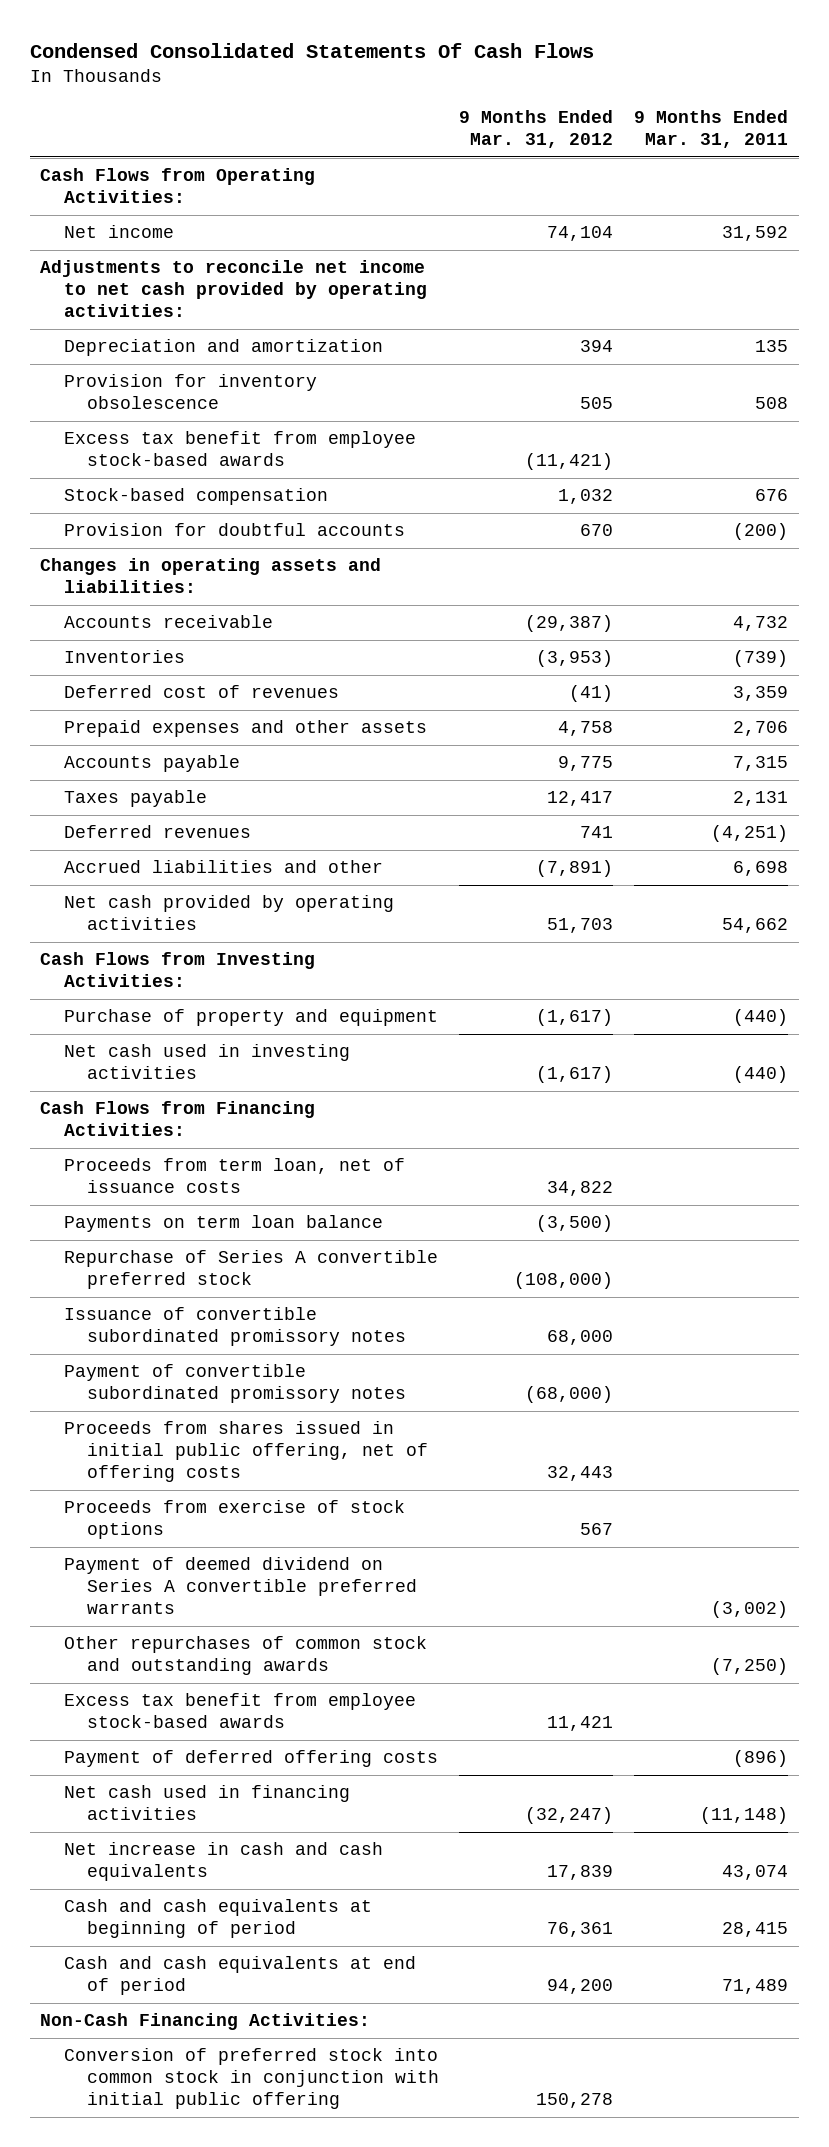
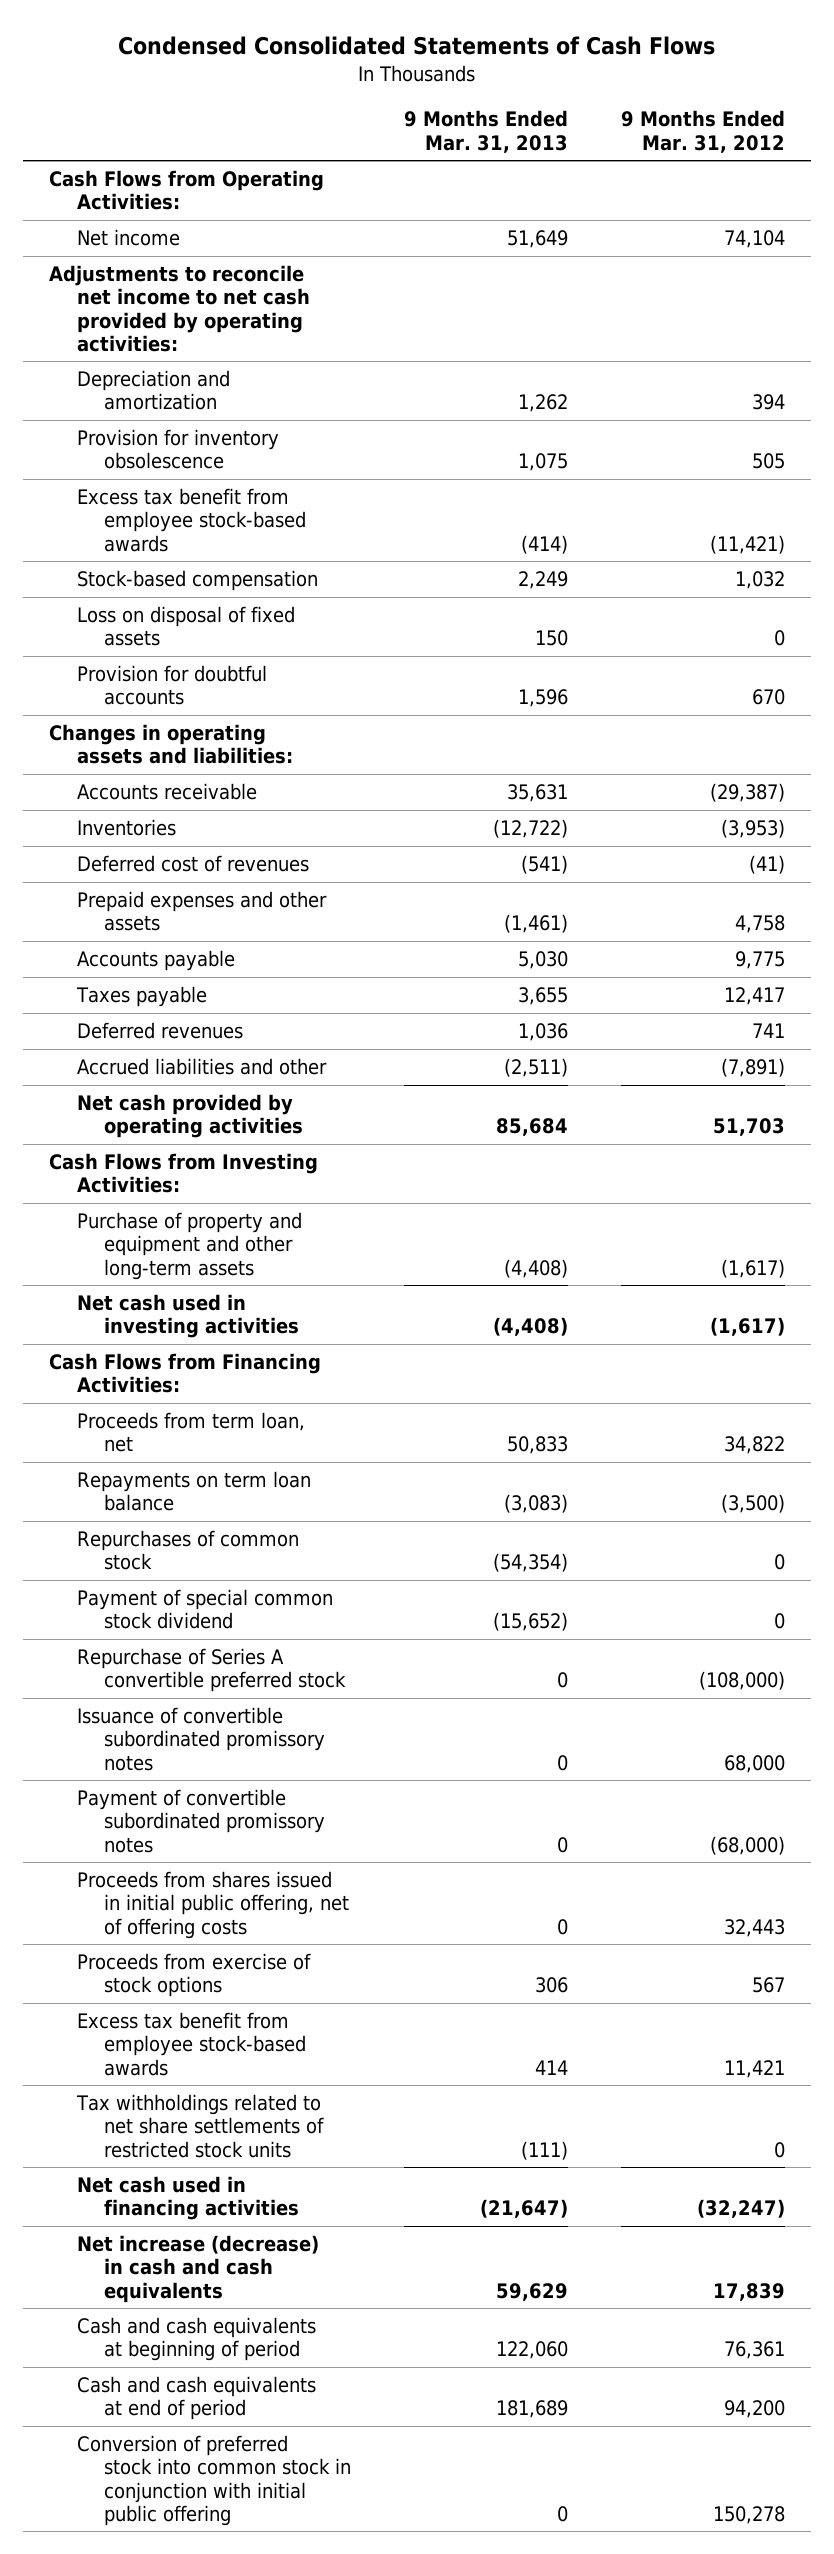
[30,42,595,58] Condensed Consolidated Statements Of Cash Flows -> [118,36,716,56] Condensed Consolidated Statements of Cash Flows
[634,110,789,149] 9 Months Ended Mar. 31, 2011 -> none
none -> [403,110,568,153] 9 Months Ended Mar. 31, 2013
none -> [76,606,295,647] Loss on disposal of fixed assets
[63,1009,438,1027] Purchase of property and equipment -> [76,1212,302,1280] Purchase of property and equipment and other long-term assets
[63,1158,405,1194] Proceeds from term loan, net of issuance costs -> [76,1412,305,1453] Proceeds from term loan, net
[63,1215,383,1233] Payments on term loan balance -> [76,1471,311,1512] Repayments on term loan balance
none -> [76,1530,299,1571] Repurchases of common stock
none -> [76,1589,333,1630] Payment of special common stock dividend
[63,1557,417,1615] Payment of deemed dividend on Series A convertible preferred warrants -> none
[63,1636,427,1676] Other repurchases of common stock and outstanding awards -> none
[63,1750,438,1768] Payment of deferred offering costs -> none
none -> [75,2094,325,2158] Tax withholdings related to net share settlements of restricted stock units
[63,1842,383,1882] Net increase in cash and cash equivalents -> [76,2235,319,2303] Net increase (decrease) in cash and cash equivalents
[40,2013,371,2031] Non-Cash Financing Activities: -> none

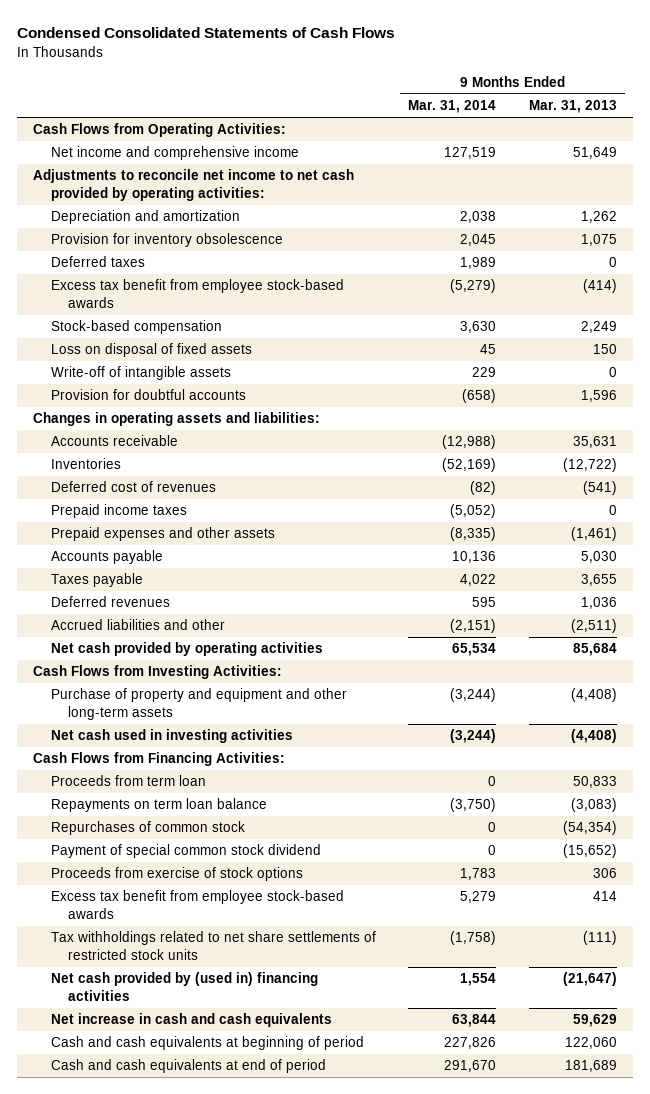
[620,110,785,153] 9 Months Ended Mar. 31, 2012 -> none
none -> [408,100,497,114] Mar. 31, 2014
[76,229,180,247] Net income -> [50,146,299,161] Net income and comprehensive income
none -> [50,256,145,268] Deferred taxes
none -> [50,366,231,381] Write-off of intangible assets
none -> [50,504,187,519] Prepaid income taxes
[76,1412,305,1453] Proceeds from term loan, net -> [50,775,206,787] Proceeds from term loan
[76,1648,347,1693] Repurchase of Series A convertible preferred stock -> none
[76,1707,326,1771] Issuance of convertible subordinated promissory notes -> none
[76,1789,326,1853] Payment of convertible subordinated promissory notes -> none
[76,1871,350,1939] Proceeds from shares issued in initial public offering, net of offering costs -> none
[76,2176,300,2221] Net cash used in financing activities -> [50,972,318,1002] Net cash provided by (used in) financing activities
[76,2235,319,2303] Net increase (decrease) in cash and cash equivalents -> [50,1013,332,1028] Net increase in cash and cash equivalents
[76,2435,352,2526] Conversion of preferred stock into common stock in conjunction with initial public offering -> none

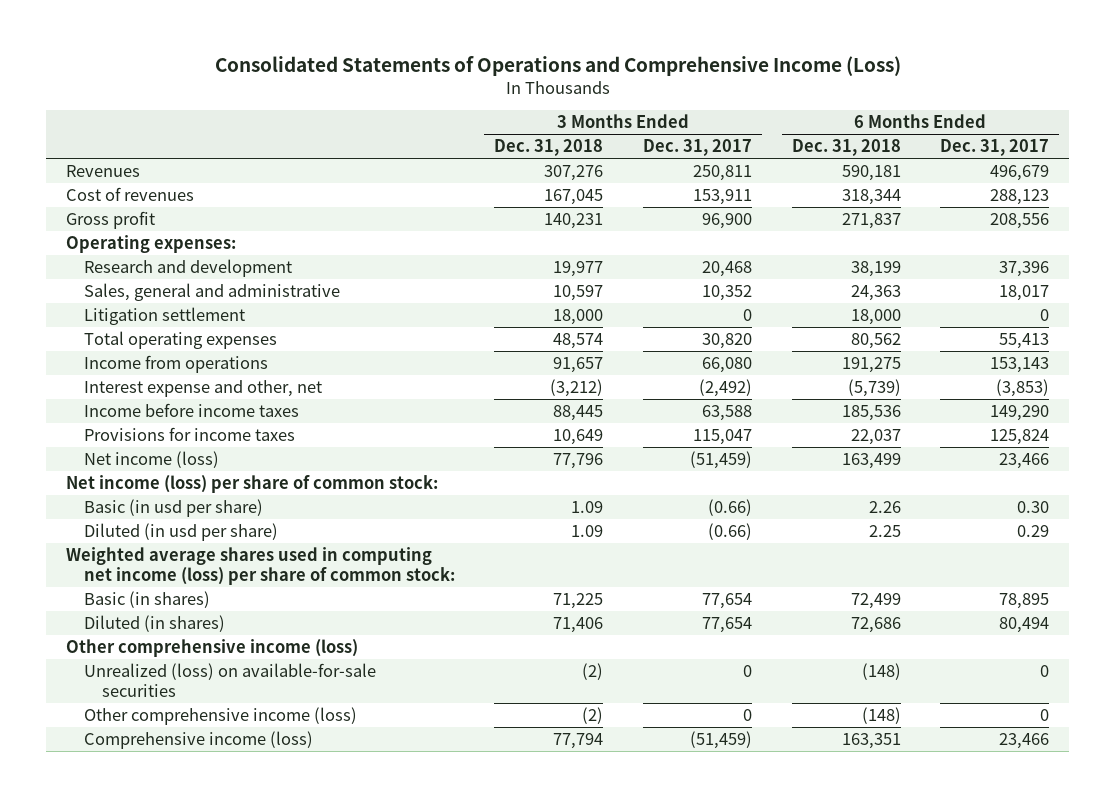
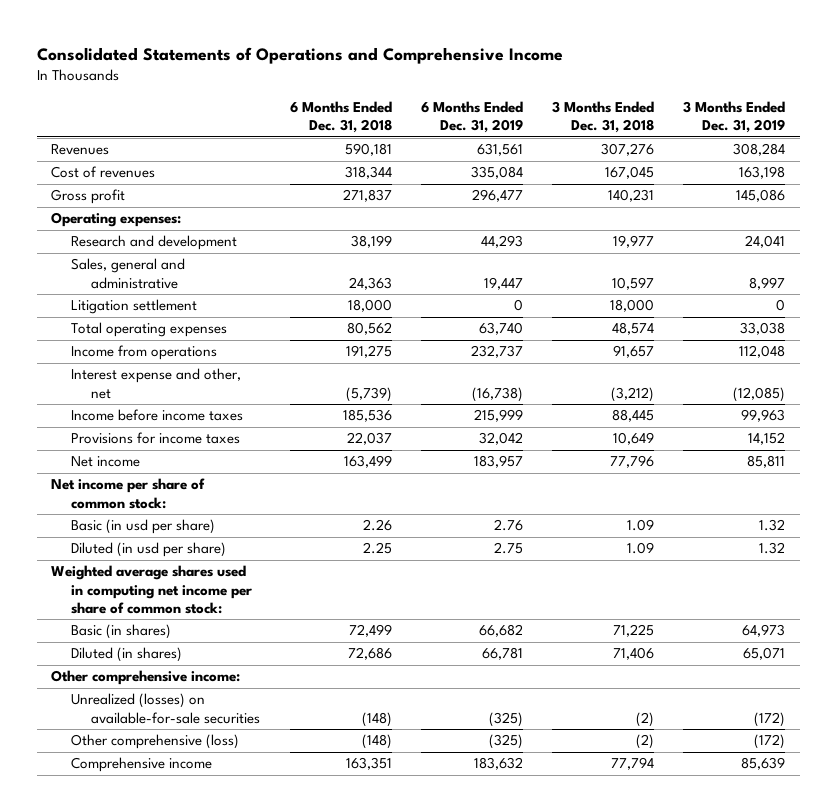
[214,55,901,76] Consolidated Statements of Operations and Comprehensive Income (Loss) -> [36,47,563,65] Consolidated Statements of Operations and Comprehensive Income
[642,139,752,157] Dec. 31, 2017 -> none
[940,139,1050,157] Dec. 31, 2017 -> none
none -> [420,100,523,134] 6 Months Ended Dec. 31, 2019
none -> [683,100,786,134] 3 Months Ended Dec. 31, 2019
[83,451,219,469] Net income (loss) -> [71,456,141,468] Net income
[66,475,439,494] Net income (loss) per share of common stock: -> [51,478,206,509] Net income per share of common stock:
[66,547,455,585] Weighted average shares used in computing net income (loss) per share of common stock: -> [51,565,253,614] Weighted average shares used in computing net income per share of common stock:
[66,639,359,658] Other comprehensive income (loss) -> [51,670,241,686] Other comprehensive income:
[83,663,376,697] Unrealized (loss) on available-for-sale securities -> [71,693,261,724] Unrealized (losses) on available-for-sale securities
[83,707,357,726] Other comprehensive income (loss) -> [71,734,240,750] Other comprehensive (loss)
[83,731,313,750] Comprehensive income (loss) -> [71,757,213,773] Comprehensive income

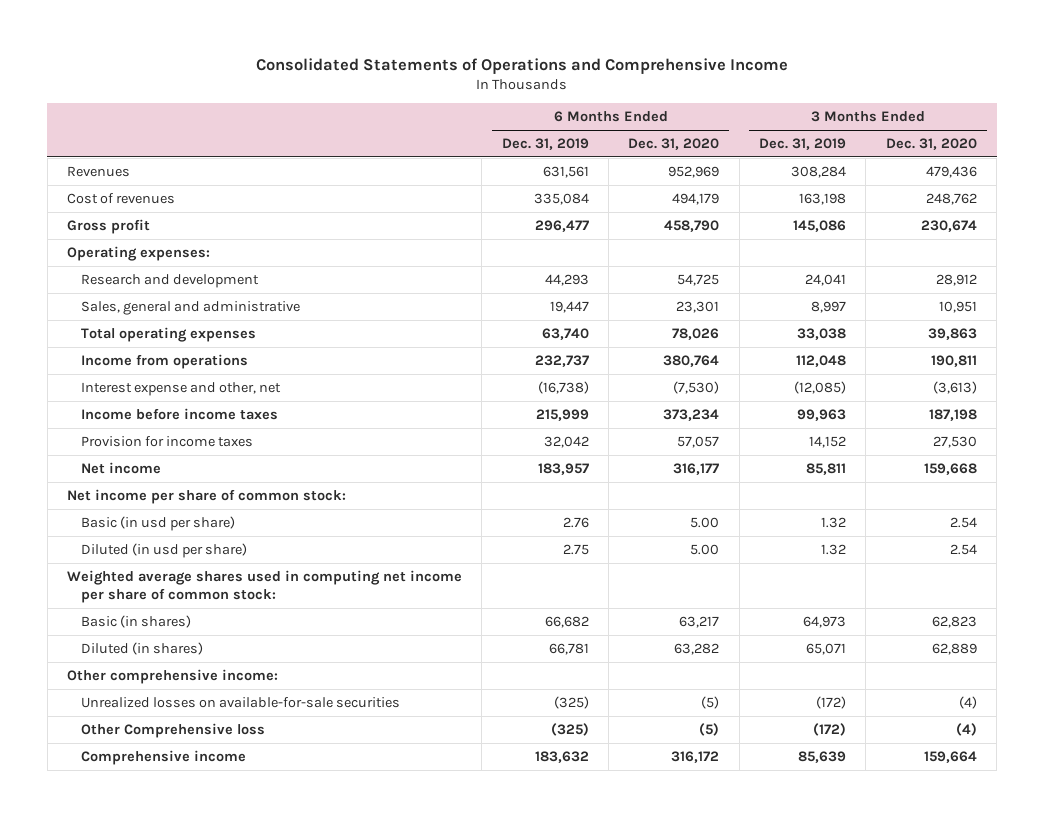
[289,100,392,134] 6 Months Ended Dec. 31, 2018 -> none
[552,100,655,134] 3 Months Ended Dec. 31, 2018 -> none
none -> [628,137,720,150] Dec. 31, 2020
none -> [885,137,977,150] Dec. 31, 2020
[71,299,198,315] Litigation settlement -> none
[71,432,241,445] Provisions for income taxes -> [80,435,253,447] Provision for income taxes
[71,693,261,724] Unrealized (losses) on available-for-sale securities -> [80,696,400,708] Unrealized losses on available-for-sale securities
[71,734,240,750] Other comprehensive (loss) -> [80,722,265,738] Other Comprehensive loss

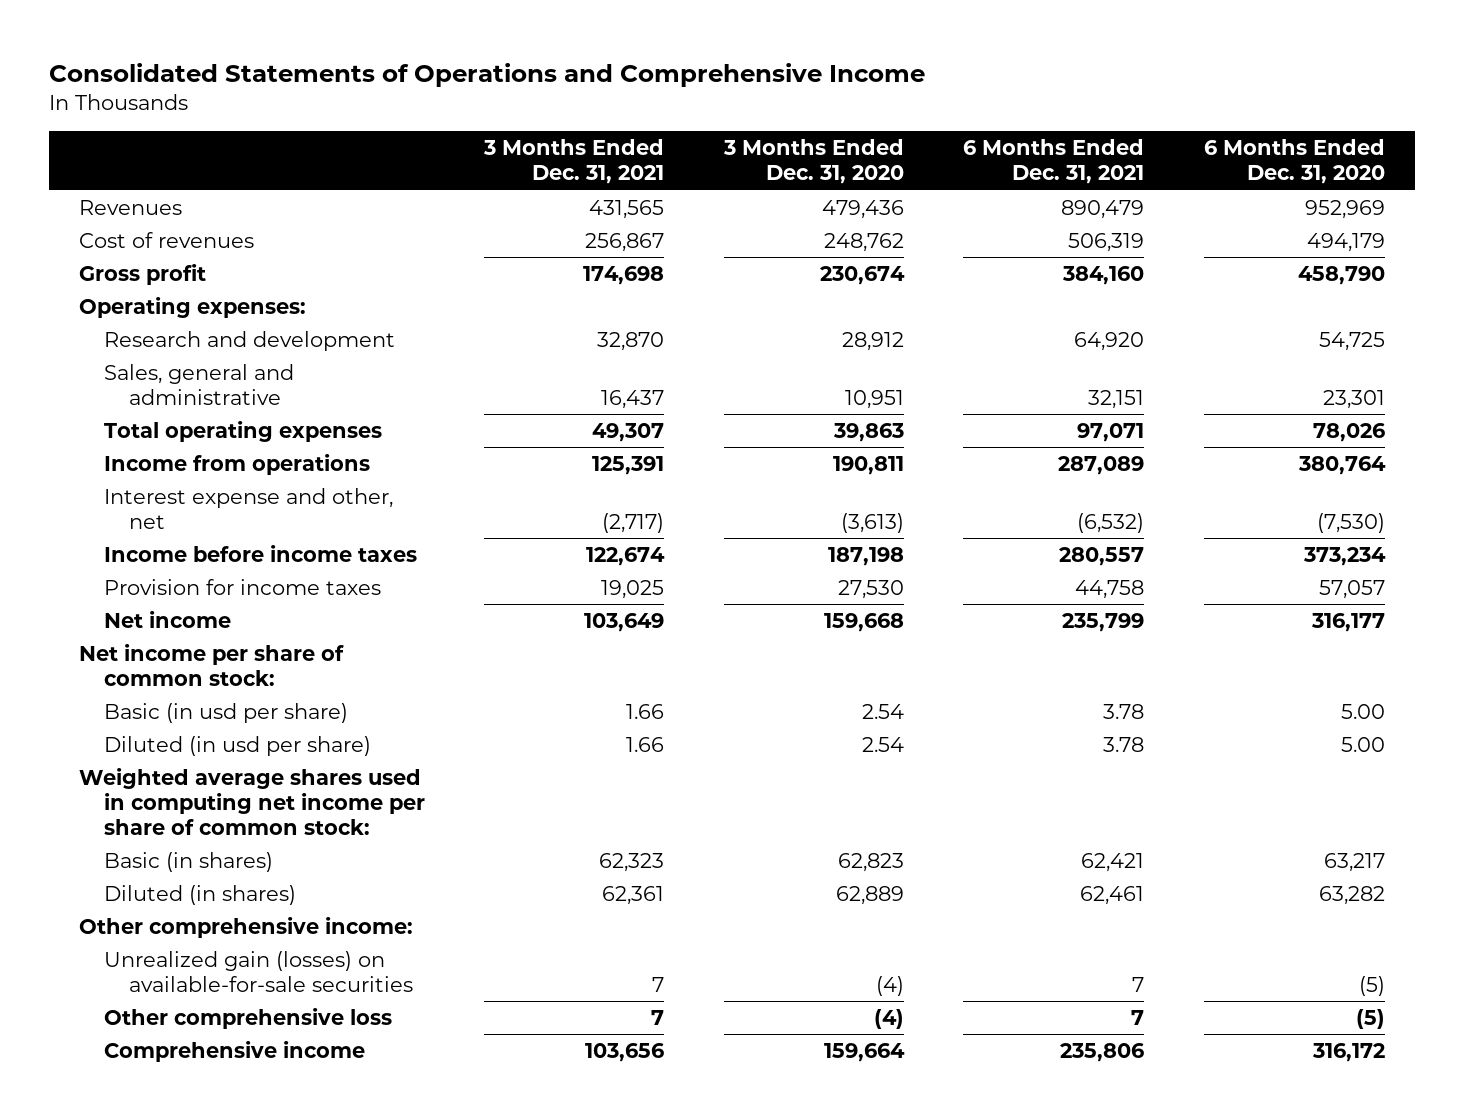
[501,137,589,150] Dec. 31, 2019 -> none
[759,137,847,150] Dec. 31, 2019 -> none
none -> [483,139,665,185] 3 Months Ended Dec. 31, 2021
none -> [963,139,1145,185] 6 Months Ended Dec. 31, 2021
[80,696,400,708] Unrealized losses on available-for-sale securities -> [103,951,414,993] Unrealized gain (losses) on available-for-sale securities
[80,722,265,738] Other Comprehensive loss -> [103,1008,392,1030] Other comprehensive loss

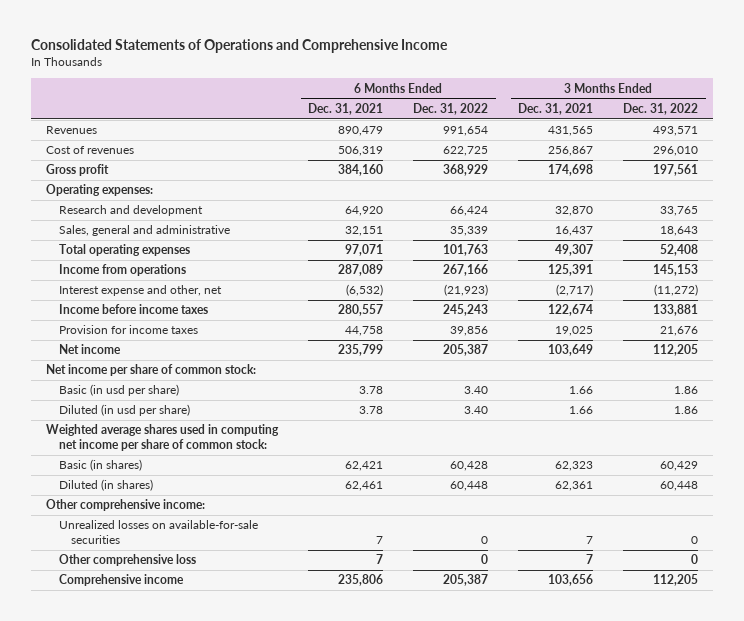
[722,139,904,185] 3 Months Ended Dec. 31, 2020 -> none
[1203,139,1385,185] 6 Months Ended Dec. 31, 2020 -> none
none -> [413,102,489,115] Dec. 31, 2022
none -> [623,102,699,115] Dec. 31, 2022
[103,951,414,993] Unrealized gain (losses) on available-for-sale securities -> [58,520,258,544] Unrealized losses on available-for-sale securities

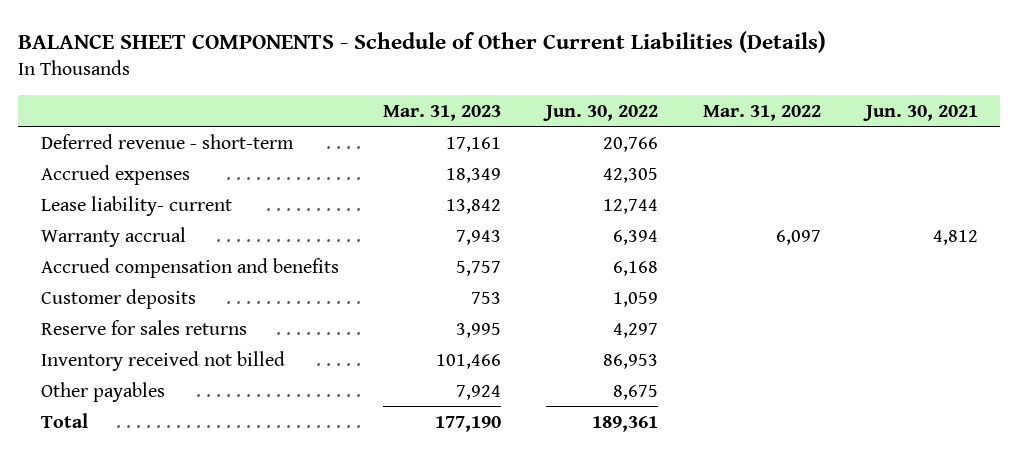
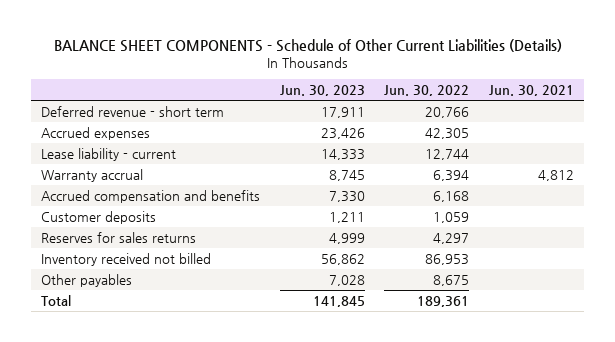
[383,104,502,121] Mar. 31, 2023 -> none
[702,104,821,121] Mar. 31, 2022 -> none
none -> [279,85,365,97] Jun. 30, 2023
[40,133,294,149] Deferred revenue - short-term -> [41,105,225,117] Deferred revenue - short term
[40,195,232,216] Lease liability- current -> [41,147,177,161] Lease liability - current
[40,319,247,335] Reserve for sales returns -> [41,231,197,243] Reserves for sales returns

